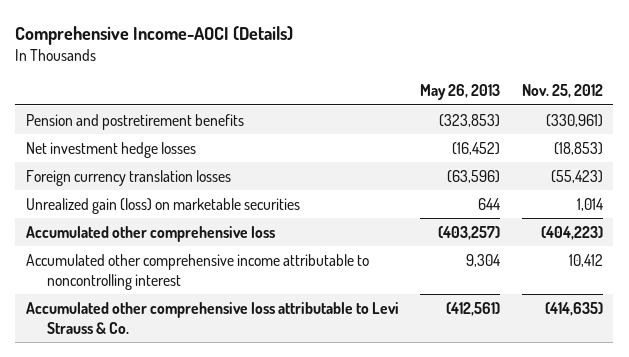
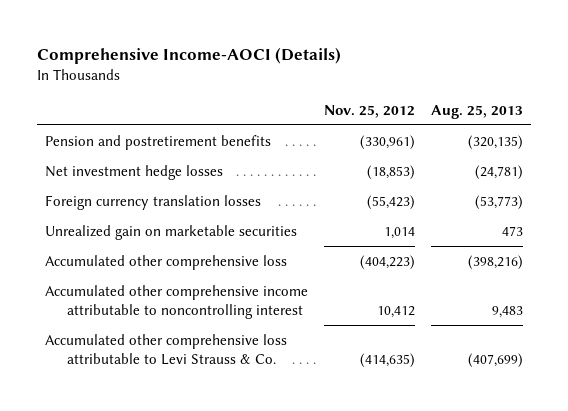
[420,84,501,101] May 26, 2013 -> none
none -> [430,104,523,119] Aug. 25, 2013
[26,197,301,214] Unrealized gain (loss) on marketable securities -> [45,224,298,240] Unrealized gain on marketable securities

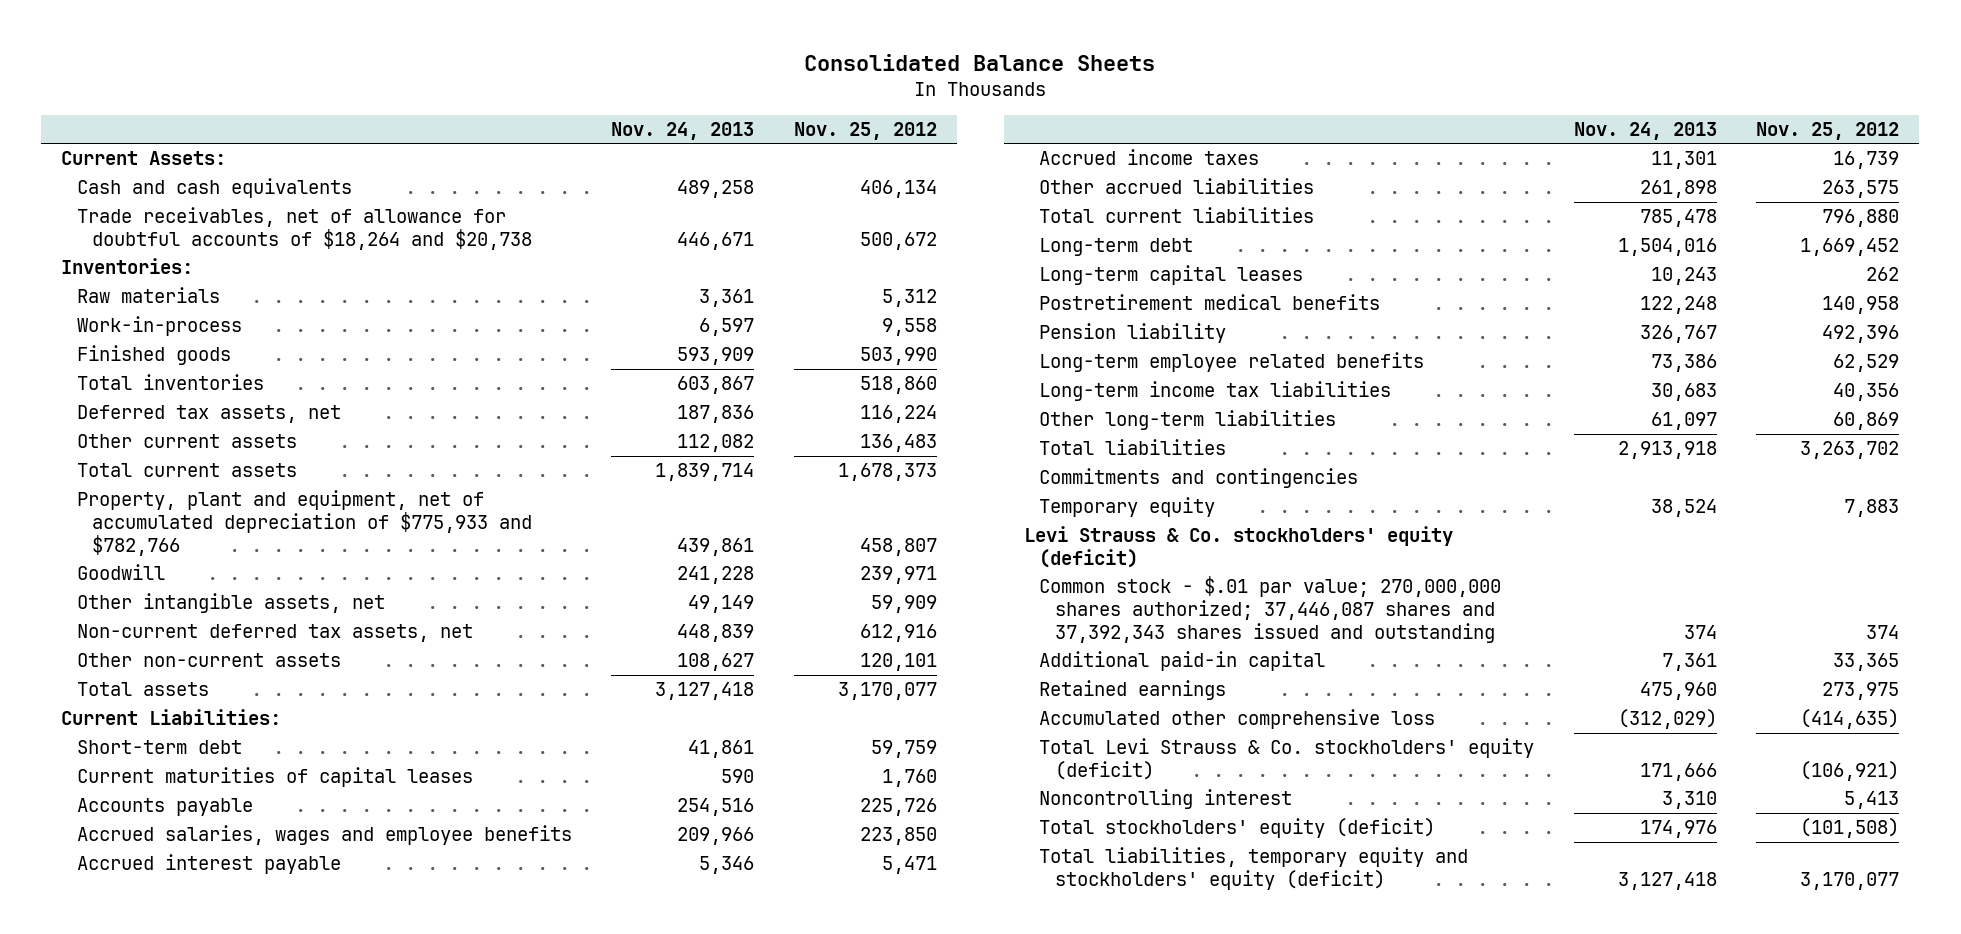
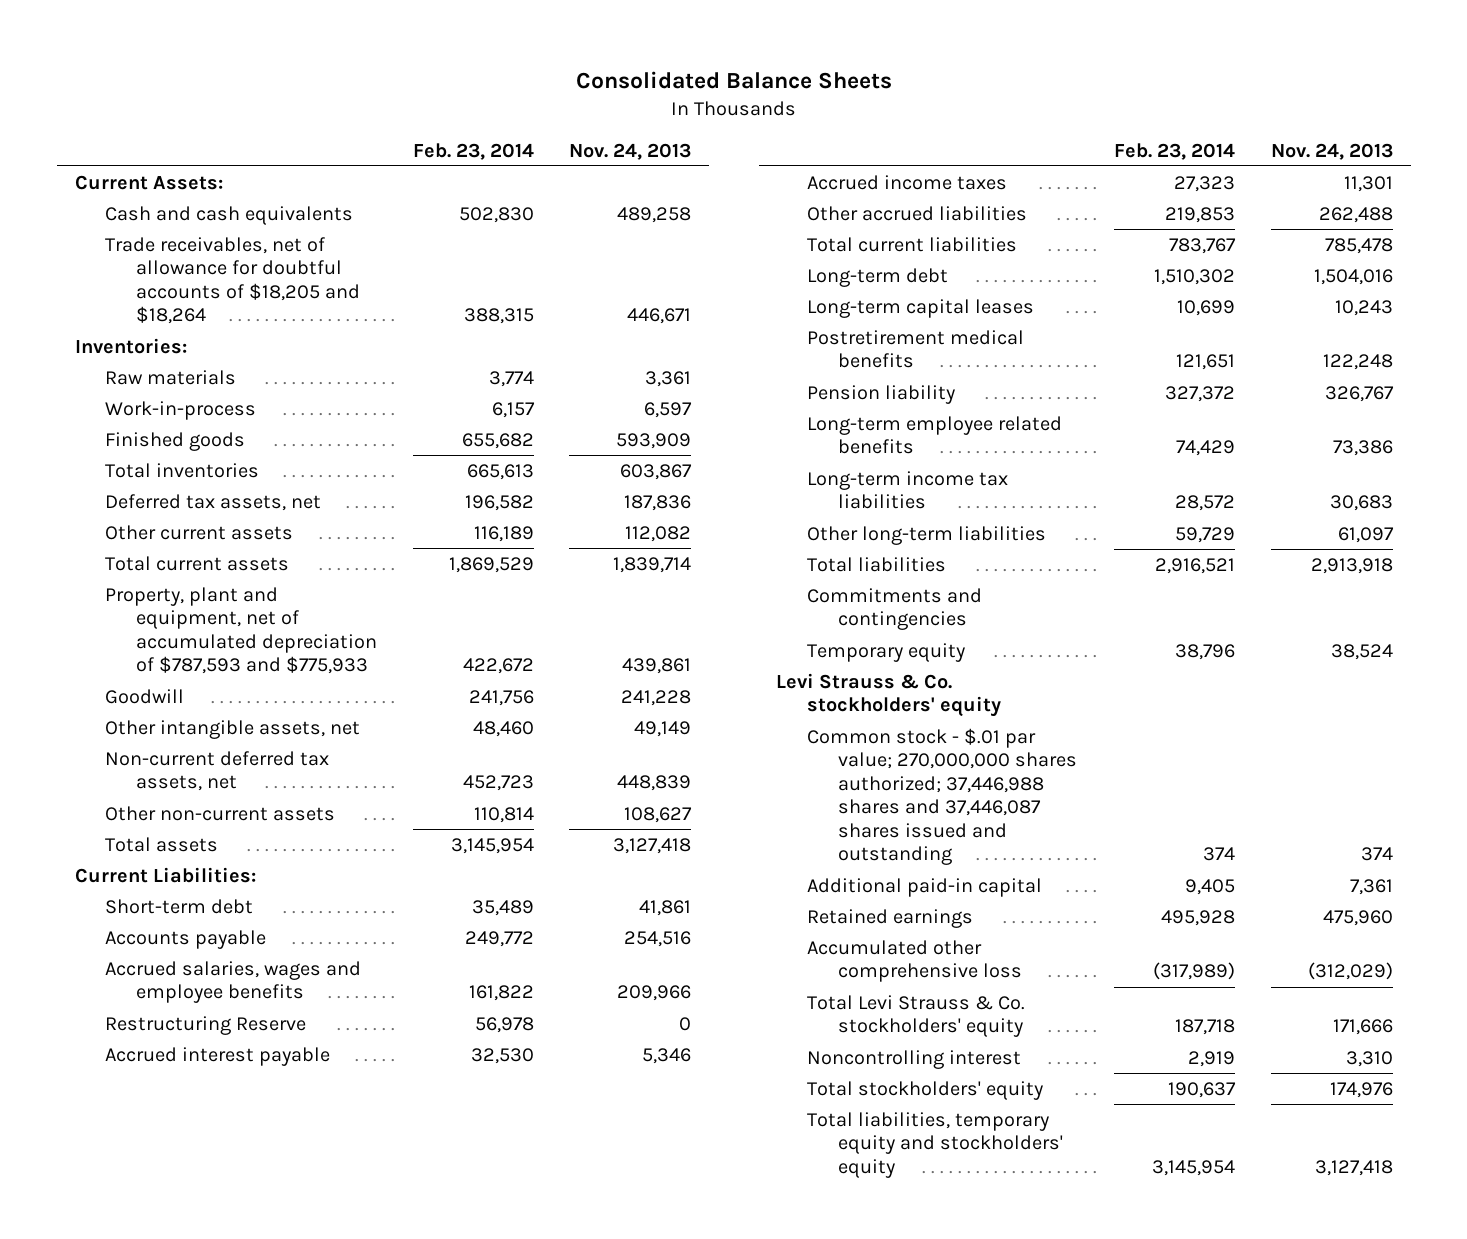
[794,121,938,140] Nov. 25, 2012 -> none
none -> [412,142,534,160] Feb. 23, 2014
[76,207,533,250] Trade receivables, net of allowance for doubtful accounts of $18,264 and $20,738 -> [105,236,361,325] Trade receivables, net of allowance for doubtful accounts of $18,205 and $18,264
[76,490,533,556] Property, plant and equipment, net of accumulated depreciation of $775,933 and $782,766 -> [105,586,378,675] Property, plant and equipment, net of accumulated depreciation of $787,593 and $775,933
[76,767,473,788] Current maturities of capital leases -> none
none -> [105,1015,307,1035] Restructuring Reserve
[1639,180,1717,199] 261,898 -> [1318,206,1393,223] 262,488
[1023,526,1453,568] Levi Strauss & Co. stockholders' equity (deficit) -> [776,672,1002,718] Levi Strauss & Co. stockholders' equity
[1039,576,1502,643] Common stock - $.01 par value; 270,000,000 shares authorized; 37,446,087 shares and 37,392,343 shares issued and outstanding -> [807,727,1077,866] Common stock - $.01 par value; 270,000,000 shares authorized; 37,446,988 shares and 37,446,087 shares issued and outstanding
[1039,738,1535,780] Total Levi Strauss & Co. stockholders' equity (deficit) -> [807,994,1026,1038] Total Levi Strauss & Co. stockholders' equity
[1039,818,1436,839] Total stockholders' equity (deficit) -> [807,1080,1044,1100] Total stockholders' equity
[1039,847,1469,890] Total liabilities, temporary equity and stockholders' equity (deficit) -> [807,1111,1063,1178] Total liabilities, temporary equity and stockholders' equity

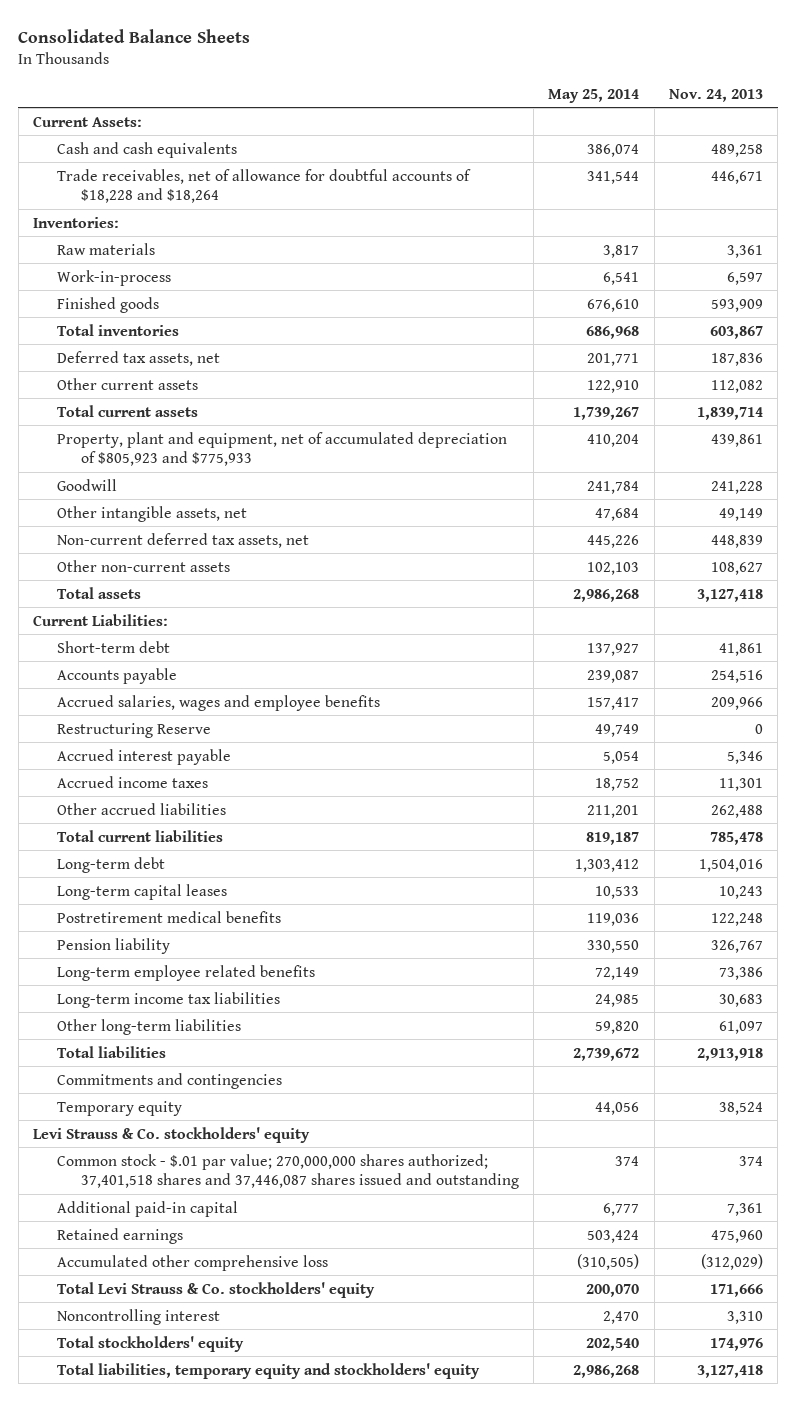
[412,142,534,160] Feb. 23, 2014 -> none
none -> [548,88,640,103] May 25, 2014
[105,236,361,325] Trade receivables, net of allowance for doubtful accounts of $18,205 and $18,264 -> [56,168,471,204] Trade receivables, net of allowance for doubtful accounts of $18,228 and $18,264
[105,586,378,675] Property, plant and equipment, net of accumulated depreciation of $787,593 and $775,933 -> [56,431,507,467] Property, plant and equipment, net of accumulated depreciation of $805,923 and $775,933
[807,727,1077,866] Common stock - $.01 par value; 270,000,000 shares authorized; 37,446,988 shares and 37,446,087 shares issued and outstanding -> [56,1153,519,1190] Common stock - $.01 par value; 270,000,000 shares authorized; 37,401,518 shares and 37,446,087 shares issued and outstanding

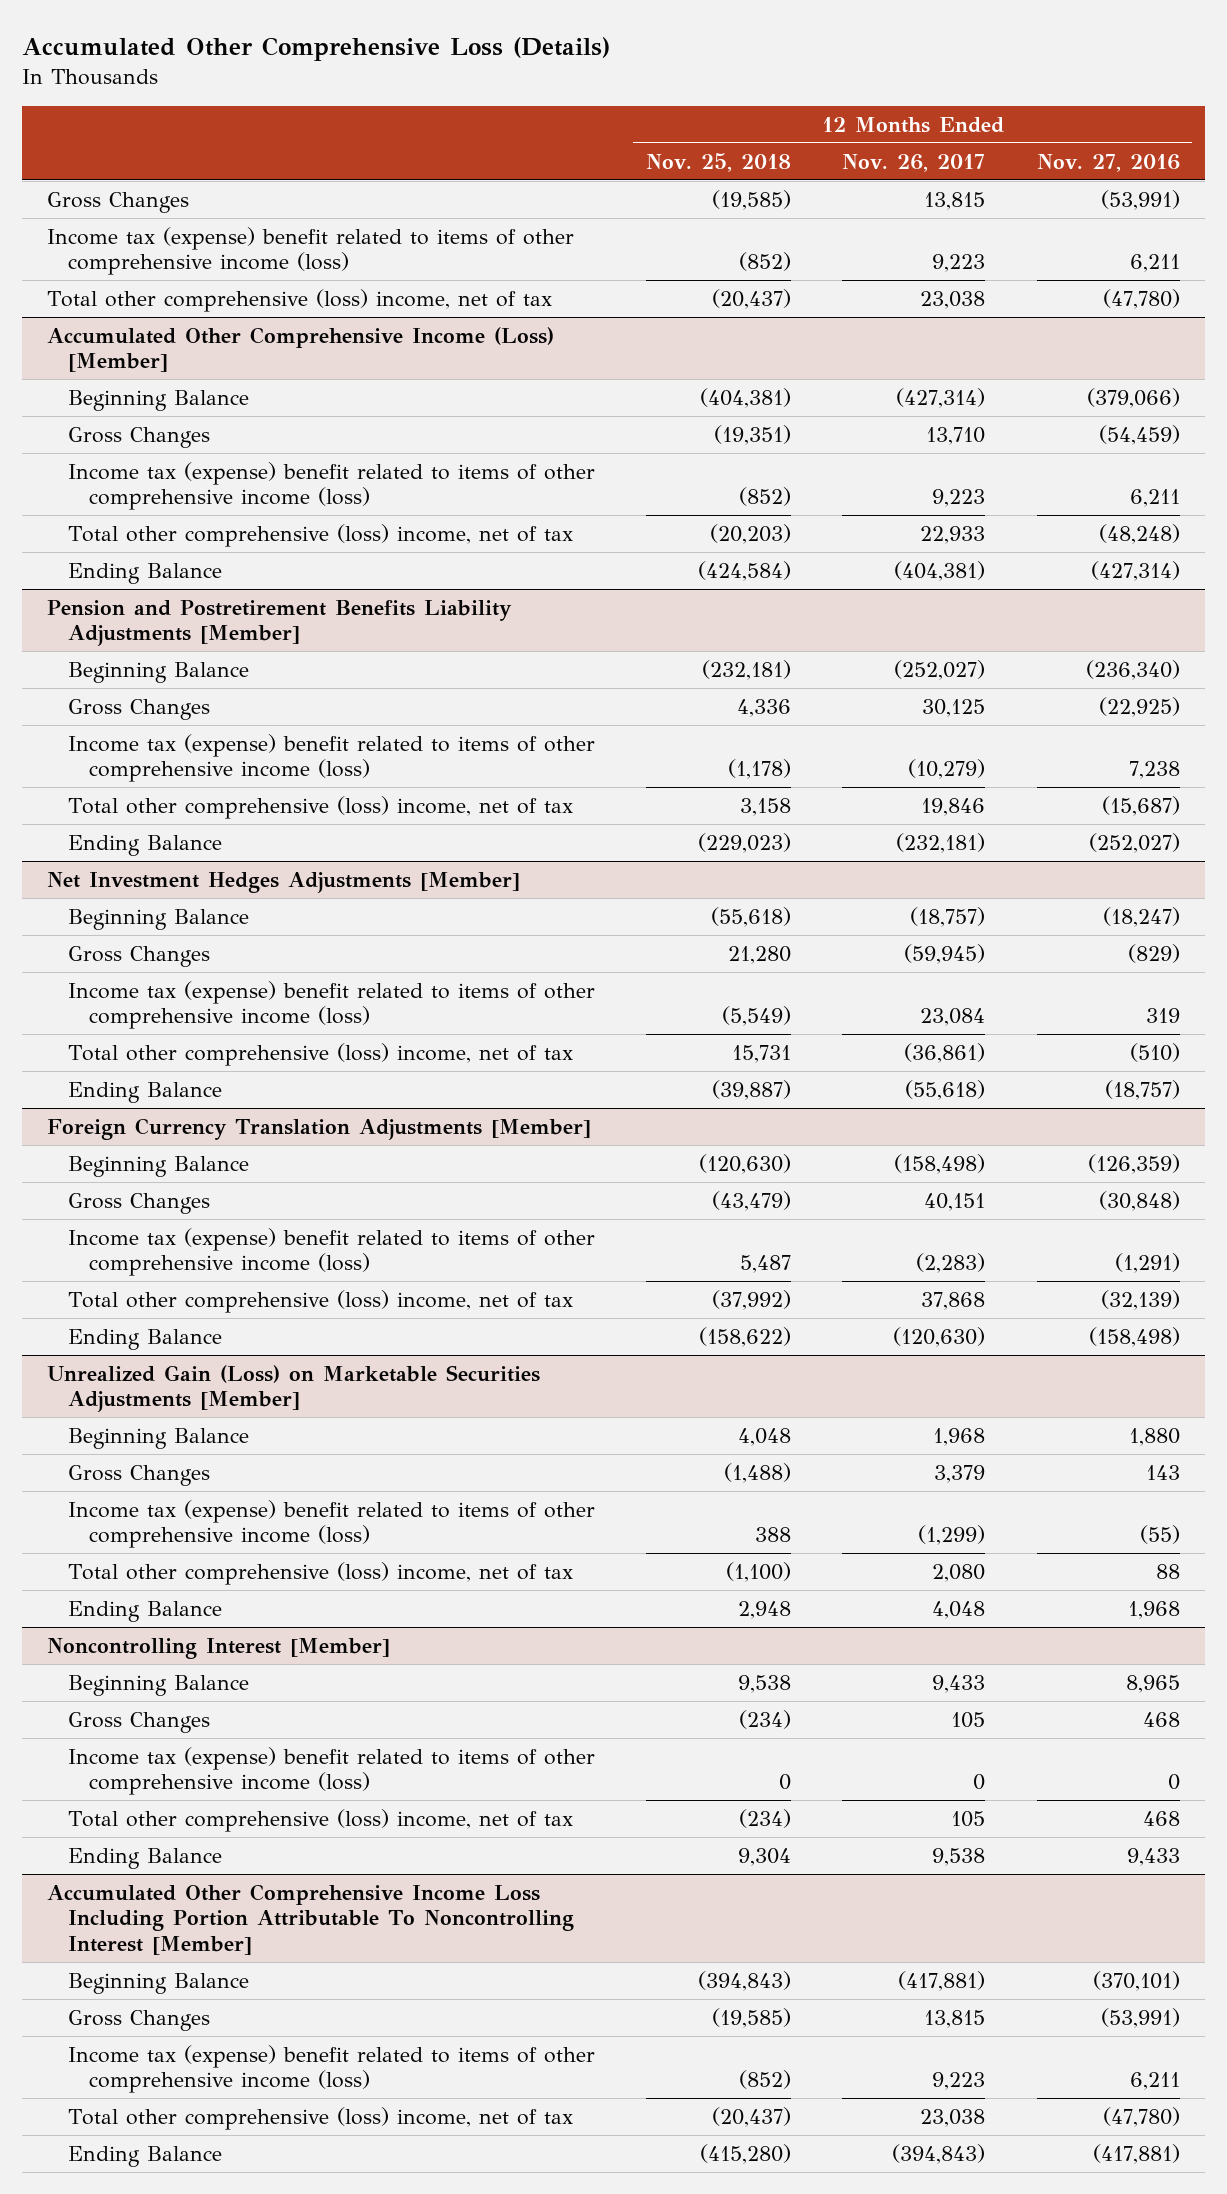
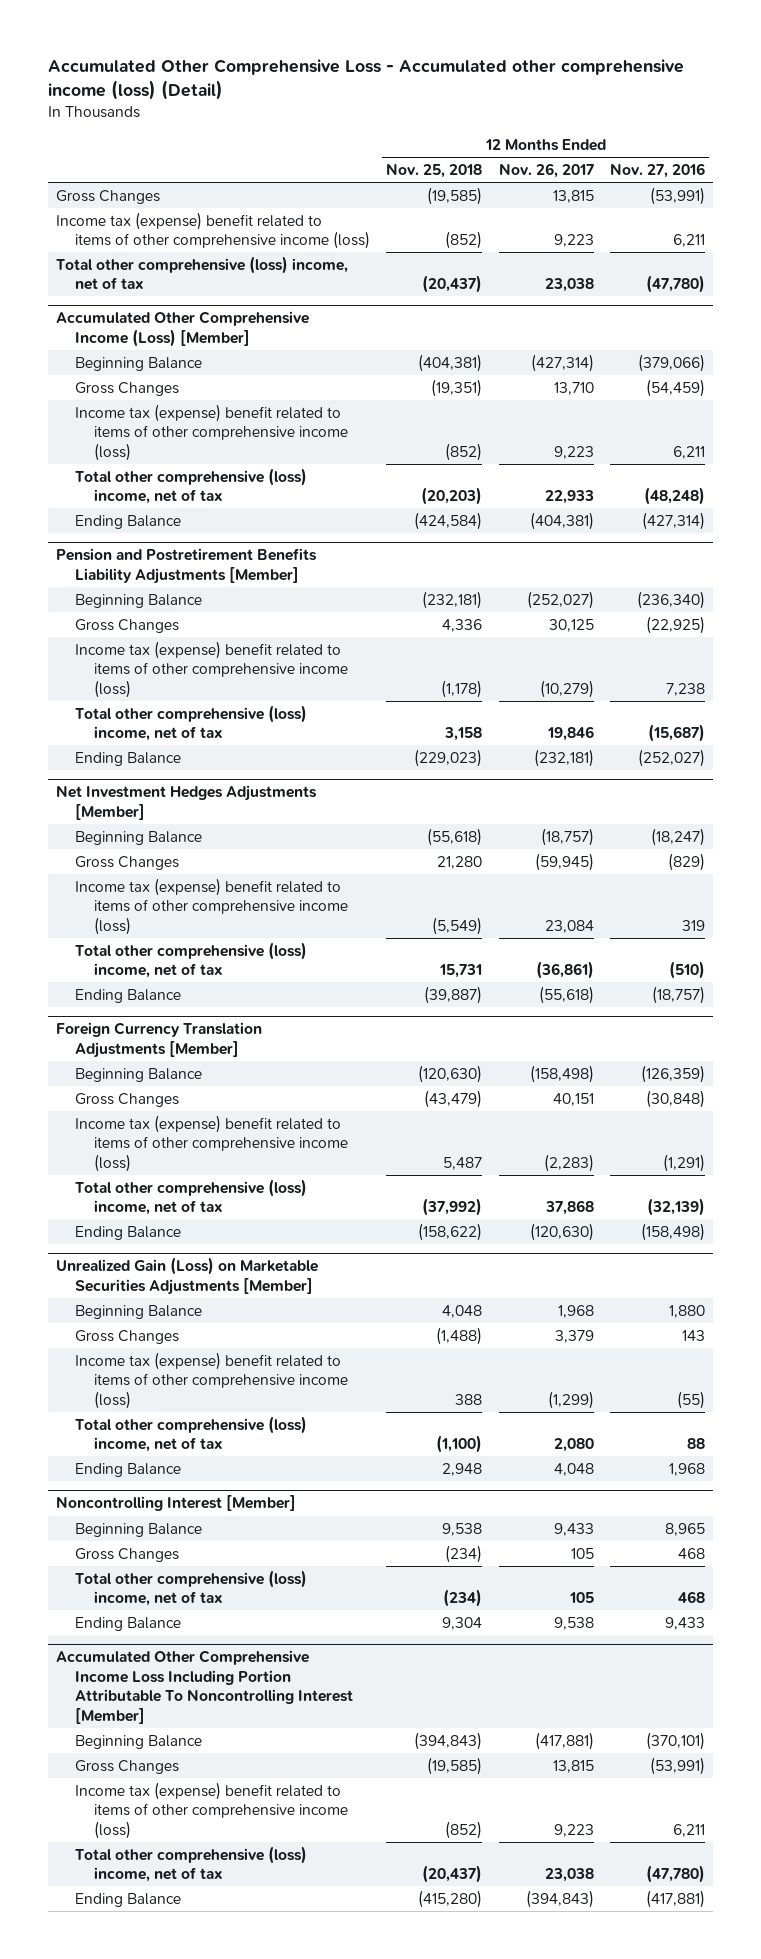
[21,37,610,62] Accumulated Other Comprehensive Loss (Details) -> [48,59,685,100] Accumulated Other Comprehensive Loss - Accumulated other comprehensive income (loss) (Detail)
[67,1746,595,1796] Income tax (expense) benefit related to items of other comprehensive income (loss) -> none

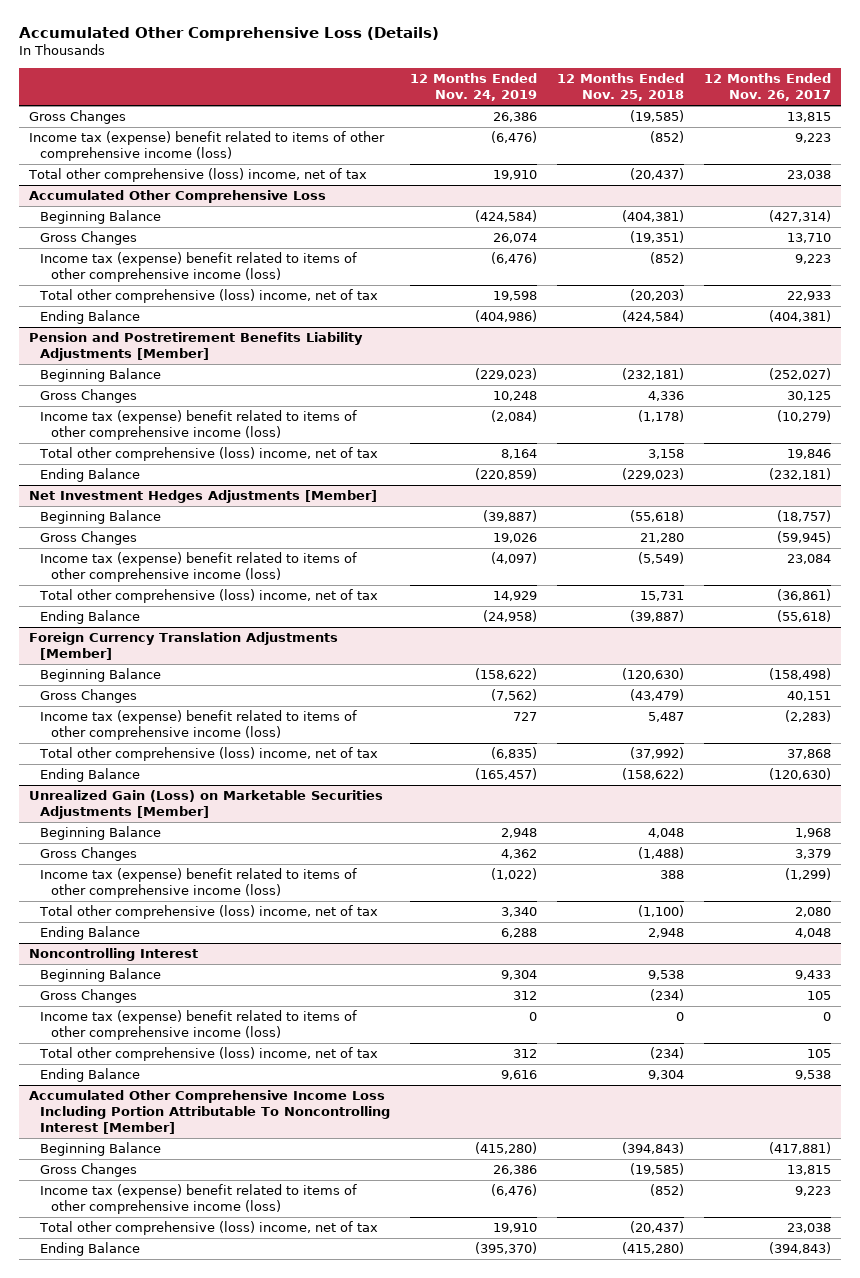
[48,59,685,100] Accumulated Other Comprehensive Loss - Accumulated other comprehensive income (loss) (Detail) -> [18,27,439,42] Accumulated Other Comprehensive Loss (Details)
[609,162,705,178] Nov. 27, 2016 -> none
none -> [409,73,537,102] 12 Months Ended Nov. 24, 2019
[56,311,310,347] Accumulated Other Comprehensive Income (Loss) [Member] -> [28,190,326,204] Accumulated Other Comprehensive Loss
[56,1495,297,1512] Noncontrolling Interest [Member] -> [28,948,198,962] Noncontrolling Interest
none -> [39,1010,357,1041] Income tax (expense) benefit related to items of other comprehensive income (loss)

